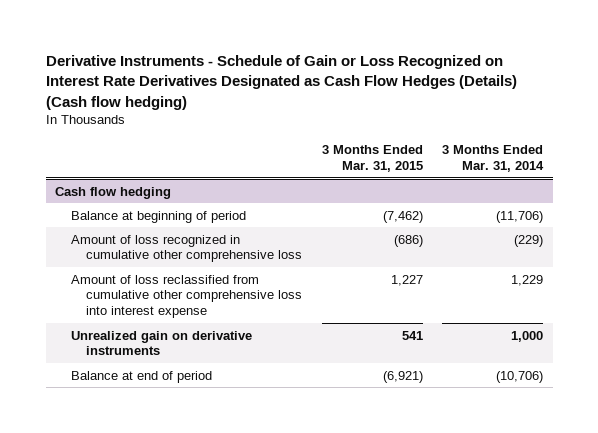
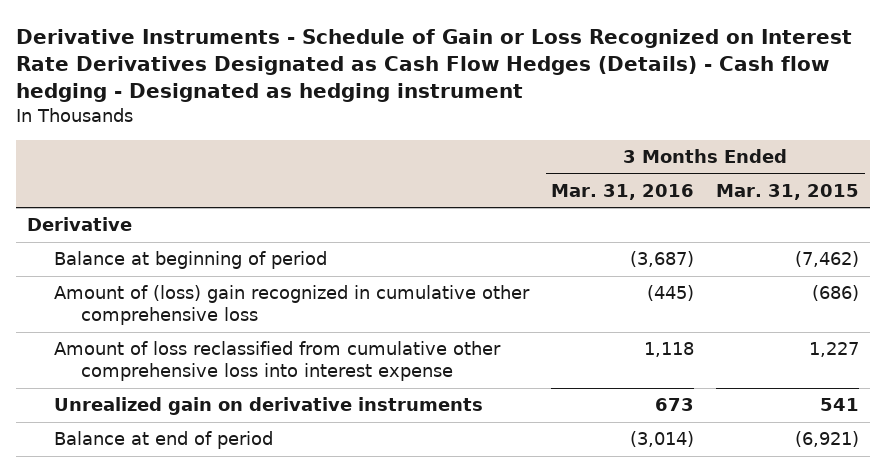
[45,55,517,110] Derivative Instruments - Schedule of Gain or Loss Recognized on Interest Rate Derivatives Designated as Cash Flow Hedges (Details) (Cash flow hedging) -> [16,28,853,103] Derivative Instruments - Schedule of Gain or Loss Recognized on Interest Rate Derivatives Designated as Cash Flow Hedges (Details) - Cash flow hedging - Designated as hedging instrument
[441,145,544,172] 3 Months Ended Mar. 31, 2014 -> none
none -> [551,183,695,200] Mar. 31, 2016
[55,186,172,199] Cash flow hedging -> none
none -> [27,217,133,232] Derivative
[70,234,303,263] Amount of loss recognized in cumulative other comprehensive loss -> [54,285,531,326] Amount of (loss) gain recognized in cumulative other comprehensive loss

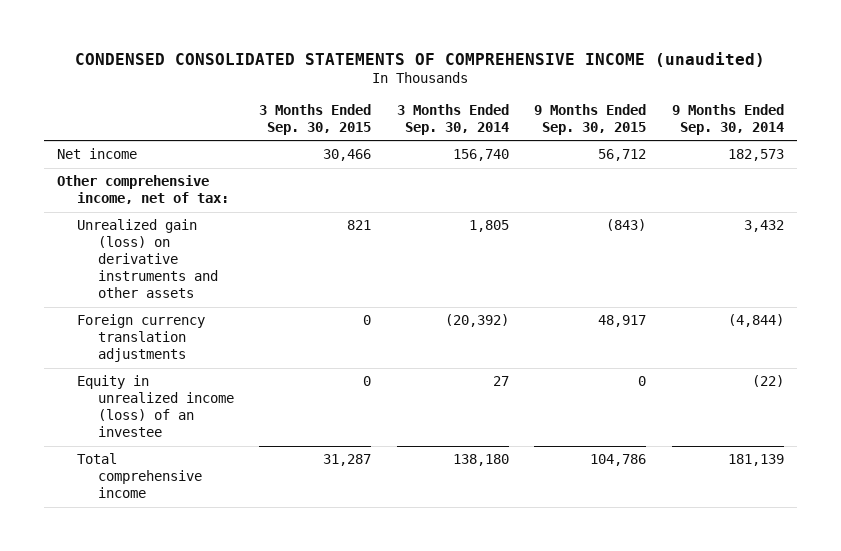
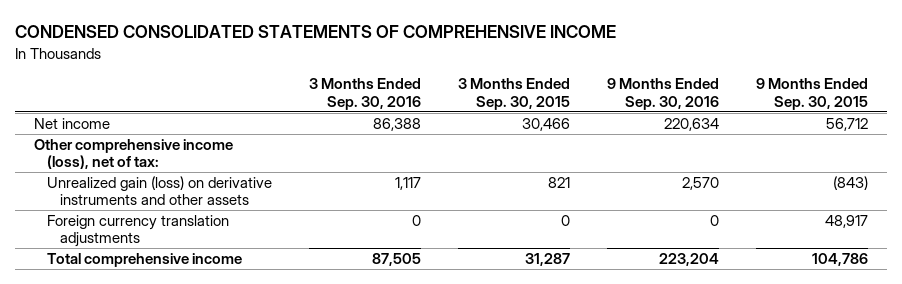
[75,51,766,67] CONDENSED CONSOLIDATED STATEMENTS OF COMPREHENSIVE INCOME (unaudited) -> [15,25,617,39] CONDENSED CONSOLIDATED STATEMENTS OF COMPREHENSIVE INCOME
[396,103,509,135] 3 Months Ended Sep. 30, 2014 -> none
[672,103,785,135] 9 Months Ended Sep. 30, 2014 -> none
none -> [309,78,422,110] 3 Months Ended Sep. 30, 2016
none -> [607,78,720,110] 9 Months Ended Sep. 30, 2016
[56,175,230,205] Other comprehensive income, net of tax: -> [33,138,233,170] Other comprehensive income (loss), net of tax:
[77,375,234,438] Equity in unrealized income (loss) of an investee -> none

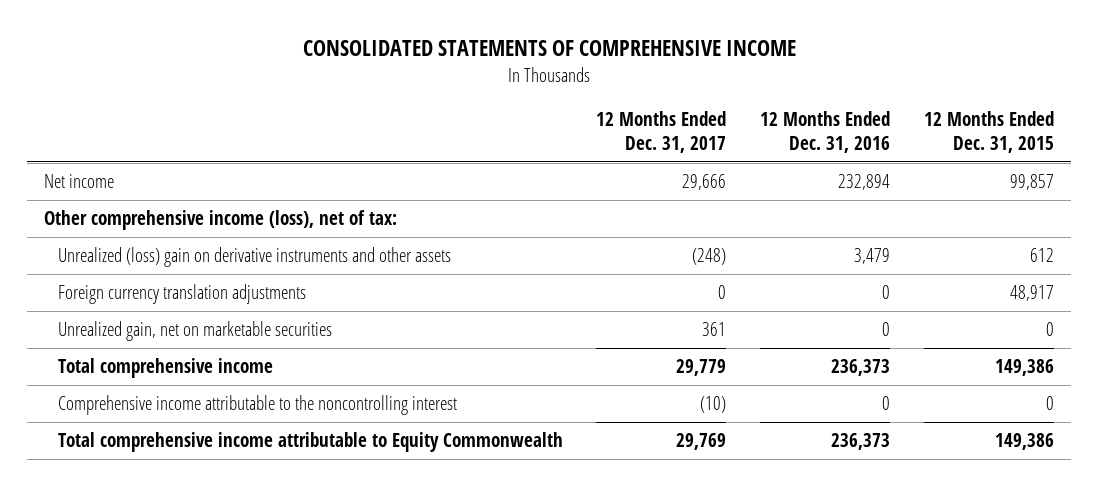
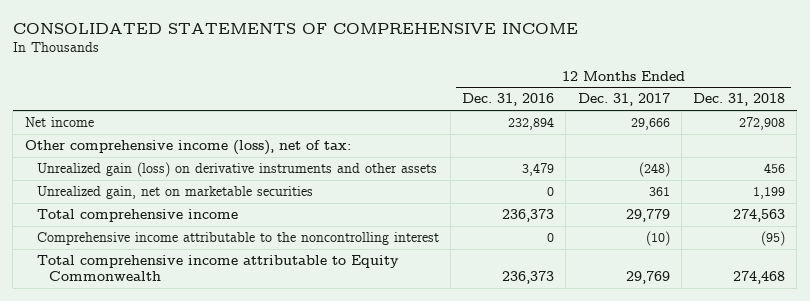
[923,110,1054,153] 12 Months Ended Dec. 31, 2015 -> none
none -> [693,93,786,107] Dec. 31, 2018
[57,284,306,305] Foreign currency translation adjustments -> none
[57,247,451,268] Unrealized (loss) gain on derivative instruments and other assets -> [36,161,437,177] Unrealized gain (loss) on derivative instruments and other assets

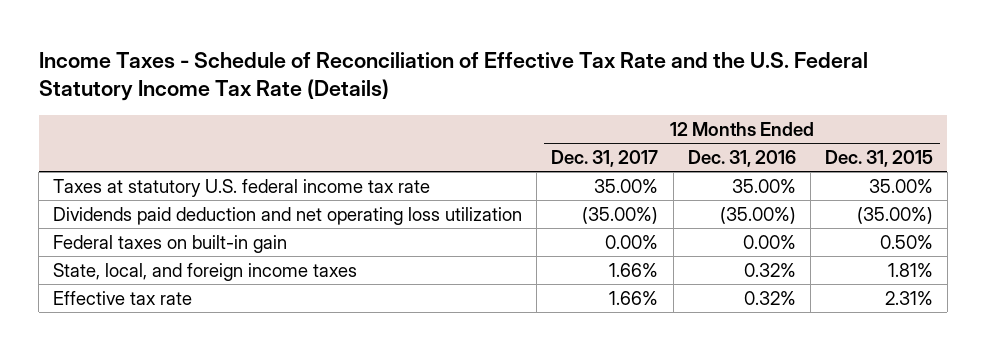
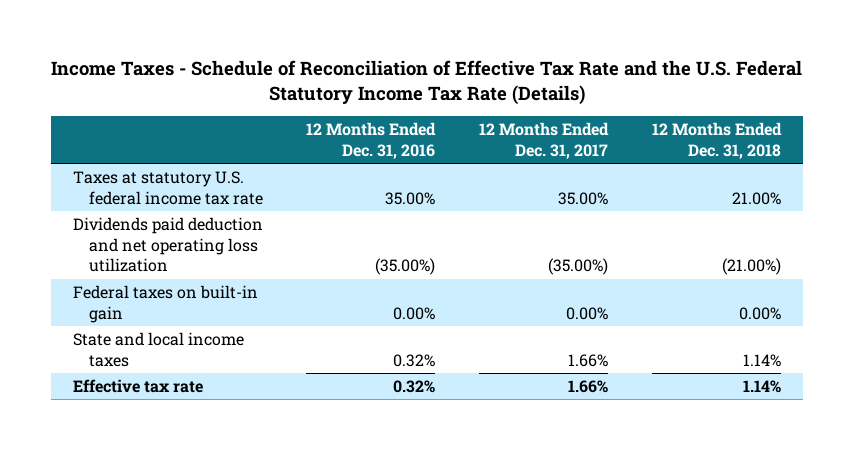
[824,150,933,168] Dec. 31, 2015 -> none
none -> [651,122,782,159] 12 Months Ended Dec. 31, 2018
[53,262,358,281] State, local, and foreign income taxes -> [72,331,244,367] State and local income taxes

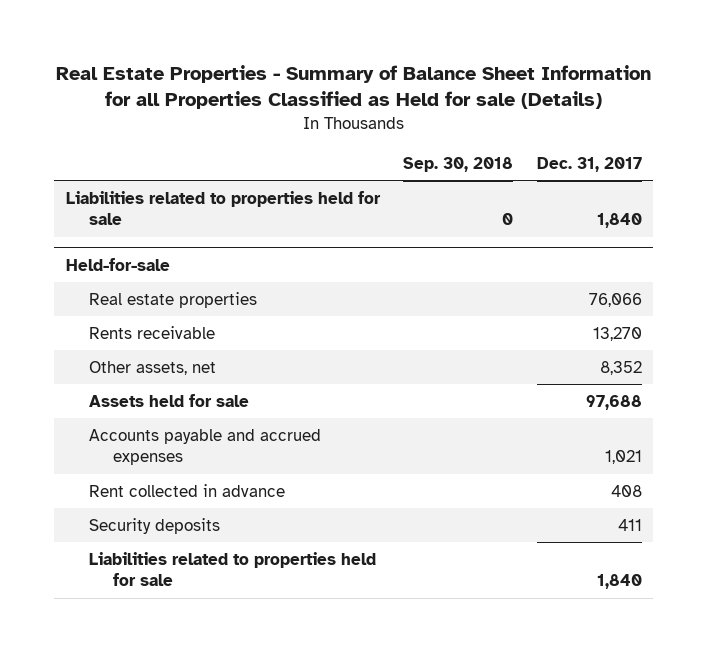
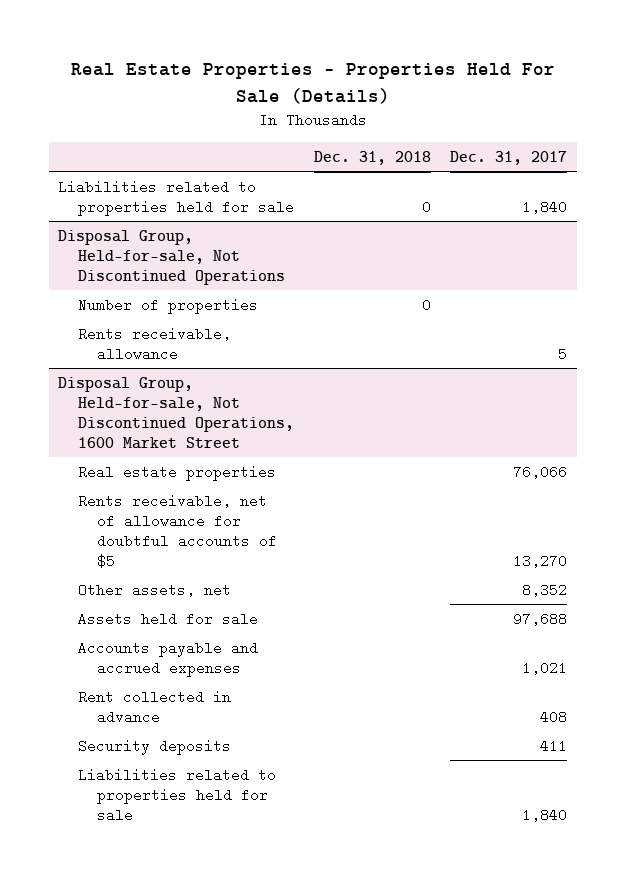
[55,65,651,110] Real Estate Properties - Summary of Balance Sheet Information for all Properties Classified as Held for sale (Details) -> [70,63,555,104] Real Estate Properties - Properties Held For Sale (Details)
[403,156,514,172] Sep. 30, 2018 -> none
none -> [313,150,431,165] Dec. 31, 2018
[65,257,170,271] Held-for-sale -> [58,229,285,285] Disposal Group, Held-for-sale, Not Discontinued Operations
none -> [77,297,258,314] Number of properties
none -> [77,326,231,361] Rents receivable, allowance
none -> [58,376,294,449] Disposal Group, Held-for-sale, Not Discontinued Operations, 1600 Market Street
[89,325,216,339] Rents receivable -> [77,493,278,568] Rents receivable, net of allowance for doubtful accounts of $5

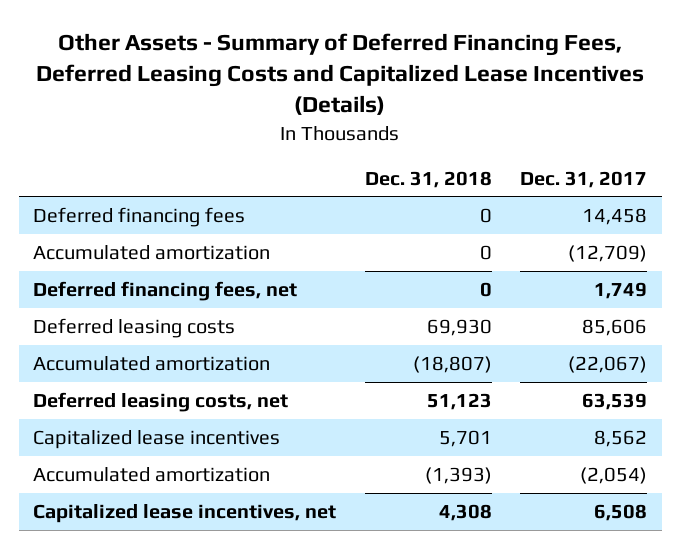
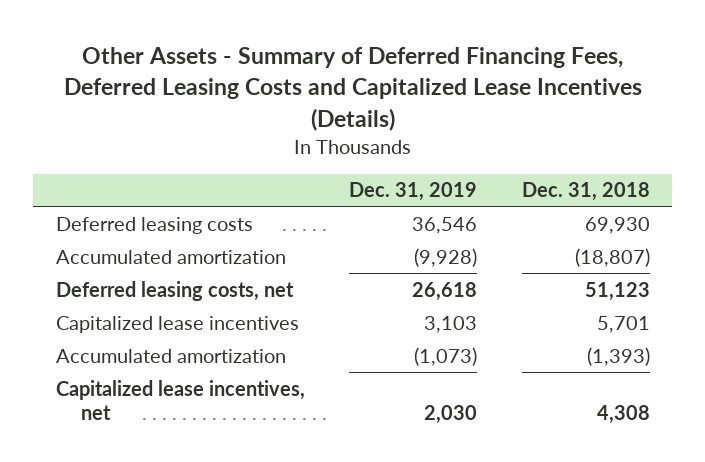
[520,170,648,188] Dec. 31, 2017 -> none
none -> [349,182,478,202] Dec. 31, 2019
[32,206,245,227] Deferred financing fees -> none
[32,244,270,260] Accumulated amortization -> none
[32,280,297,301] Deferred financing fees, net -> none

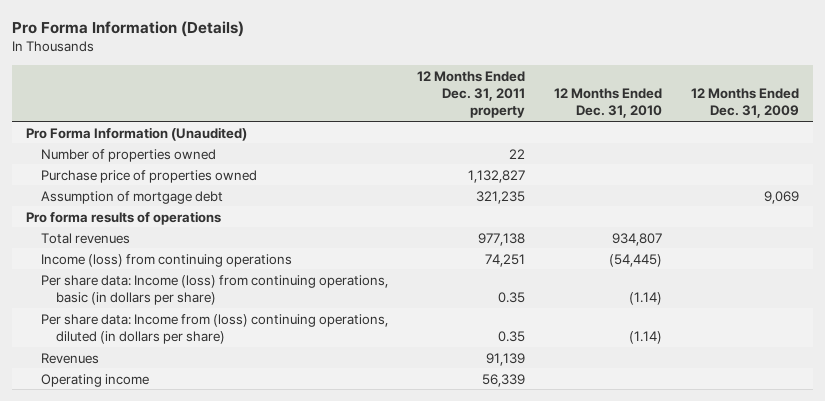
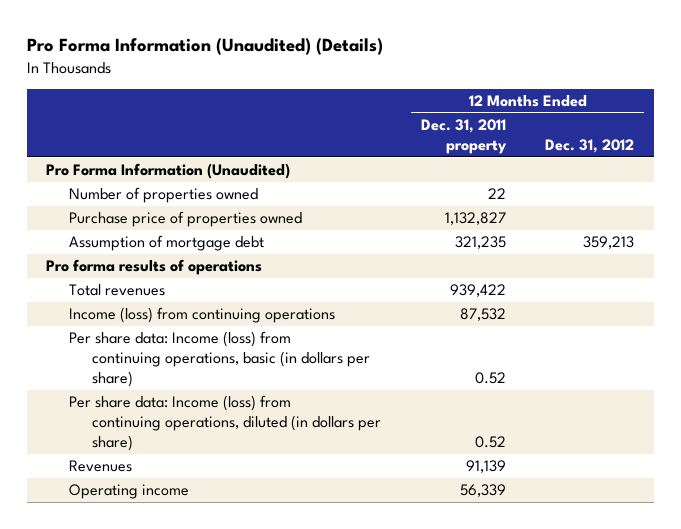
[11,21,244,38] Pro Forma Information (Details) -> [26,38,383,56] Pro Forma Information (Unaudited) (Details)
[553,88,662,119] 12 Months Ended Dec. 31, 2010 -> none
[690,88,799,119] 12 Months Ended Dec. 31, 2009 -> none
none -> [545,138,635,153] Dec. 31, 2012
[478,232,526,246] 977,138 -> [449,284,506,298] 939,422
[485,253,526,267] 74,251 -> [459,308,506,322] 87,532
[498,291,526,303] 0.35 -> [474,371,506,384] 0.52
[41,313,389,344] Per share data: Income from (loss) continuing operations, diluted (in dollars per share) -> [69,395,382,451] Per share data: Income (loss) from continuing operations, diluted (in dollars per share)
[498,330,526,342] 0.35 -> [474,435,506,448] 0.52

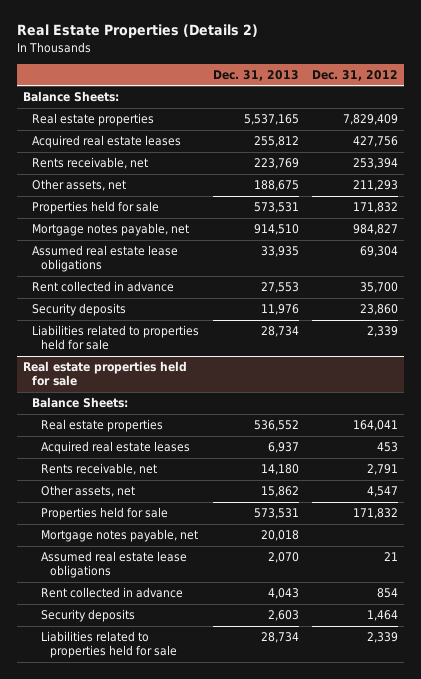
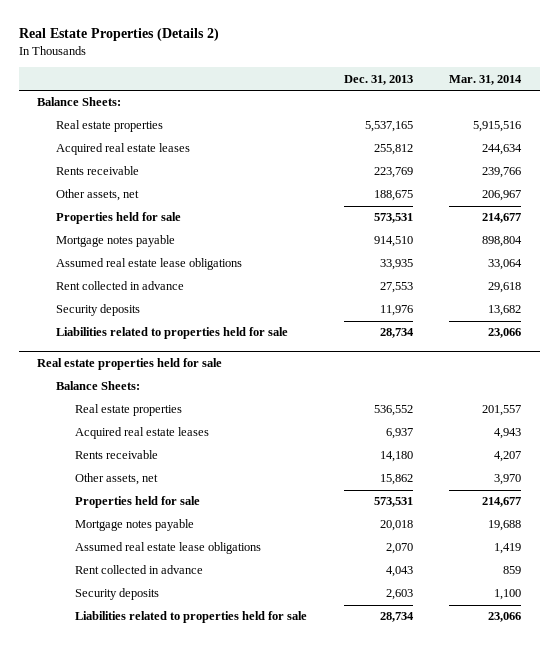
[311,69,398,81] Dec. 31, 2012 -> none
none -> [449,74,523,85] Mar. 31, 2014
[32,157,149,170] Rents receivable, net -> [56,166,140,176] Rents receivable
[32,223,190,237] Mortgage notes payable, net -> [56,235,176,248] Mortgage notes payable
[41,463,158,476] Rents receivable, net -> [75,450,159,460] Rents receivable
[41,529,199,543] Mortgage notes payable, net -> [75,519,195,532] Mortgage notes payable

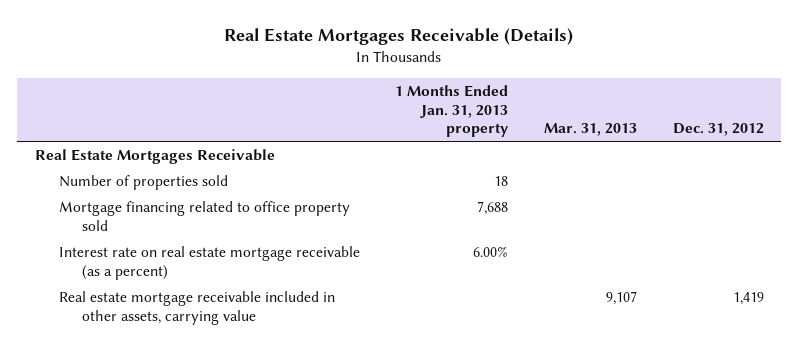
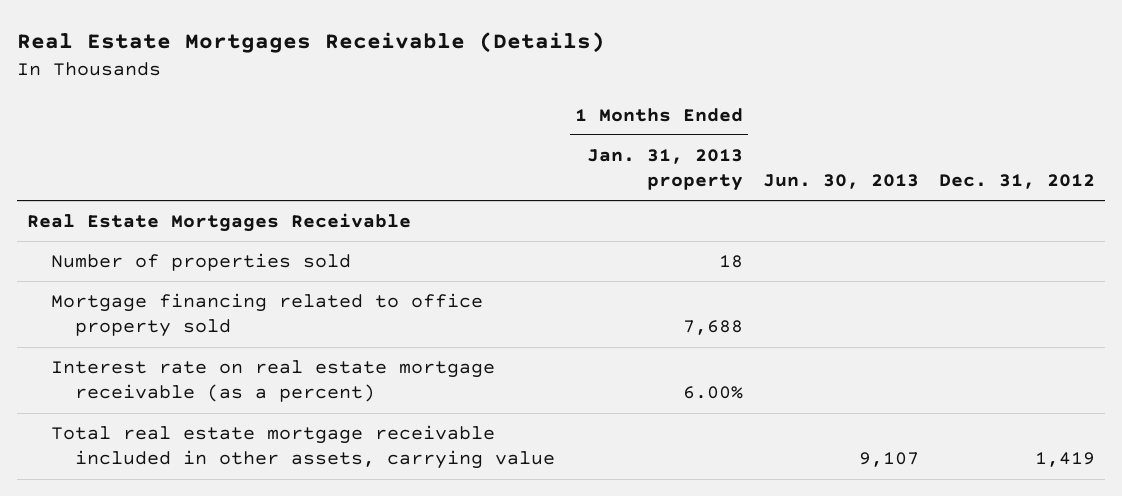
[543,123,637,137] Mar. 31, 2013 -> none
none -> [763,174,920,190] Jun. 30, 2013
[58,291,335,325] Real estate mortgage receivable included in other assets, carrying value -> [50,424,555,470] Total real estate mortgage receivable included in other assets, carrying value

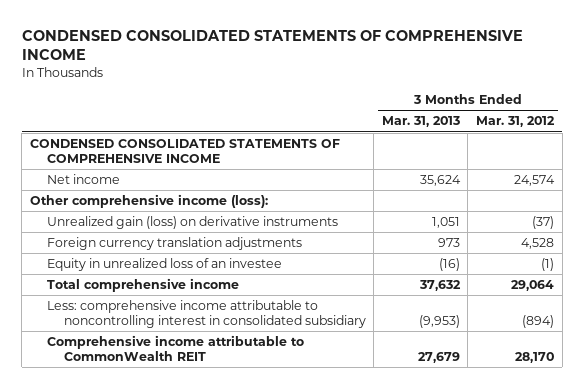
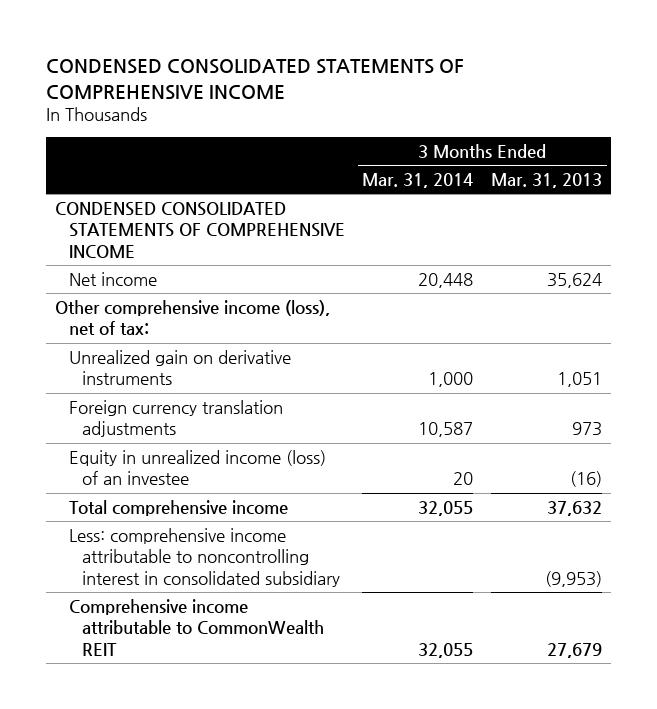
[476,116,556,128] Mar. 31, 2012 -> none
none -> [362,172,474,188] Mar. 31, 2014
[30,193,269,208] Other comprehensive income (loss): -> [54,299,330,336] Other comprehensive income (loss), net of tax:
[46,215,338,229] Unrealized gain (loss) on derivative instruments -> [68,349,291,386] Unrealized gain on derivative instruments
[46,257,282,271] Equity in unrealized loss of an investee -> [68,449,326,486] Equity in unrealized income (loss) of an investee

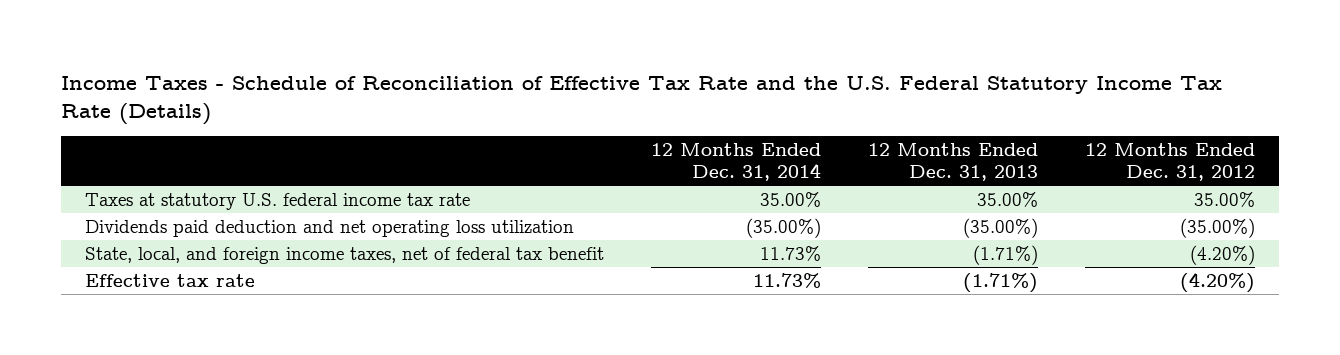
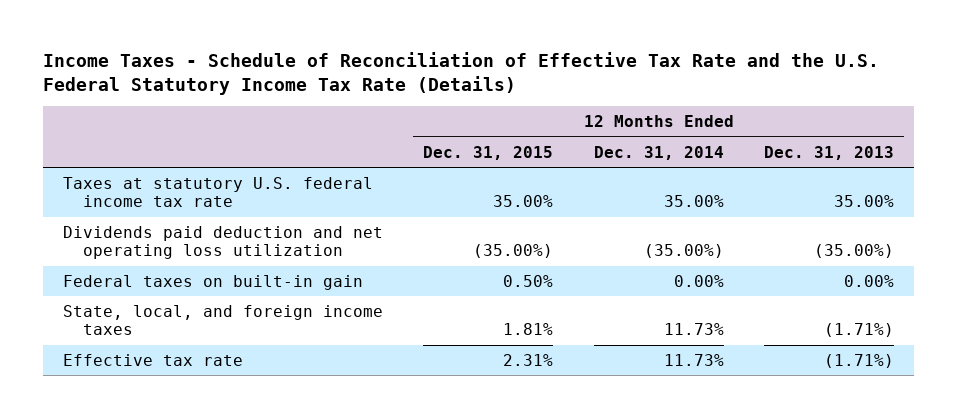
[1085,143,1256,182] 12 Months Ended Dec. 31, 2012 -> none
none -> [423,145,554,160] Dec. 31, 2015
none -> [63,274,364,290] Federal taxes on built-in gain
[84,246,604,264] State, local, and foreign income taxes, net of federal tax benefit -> [63,304,384,336] State, local, and foreign income taxes

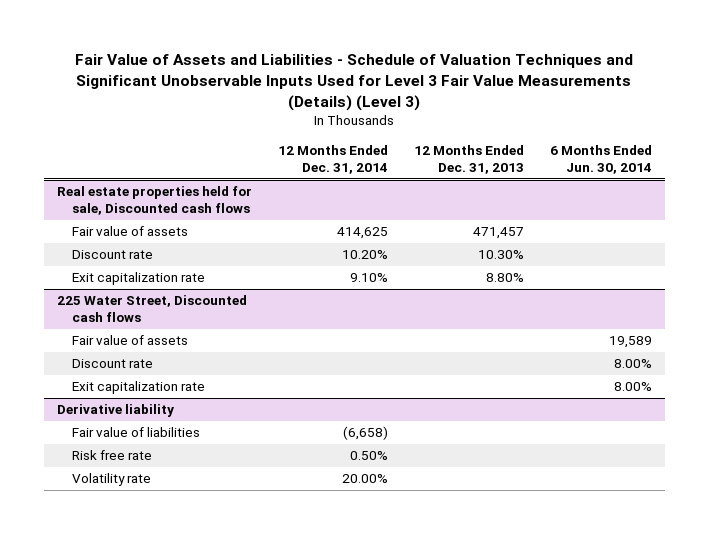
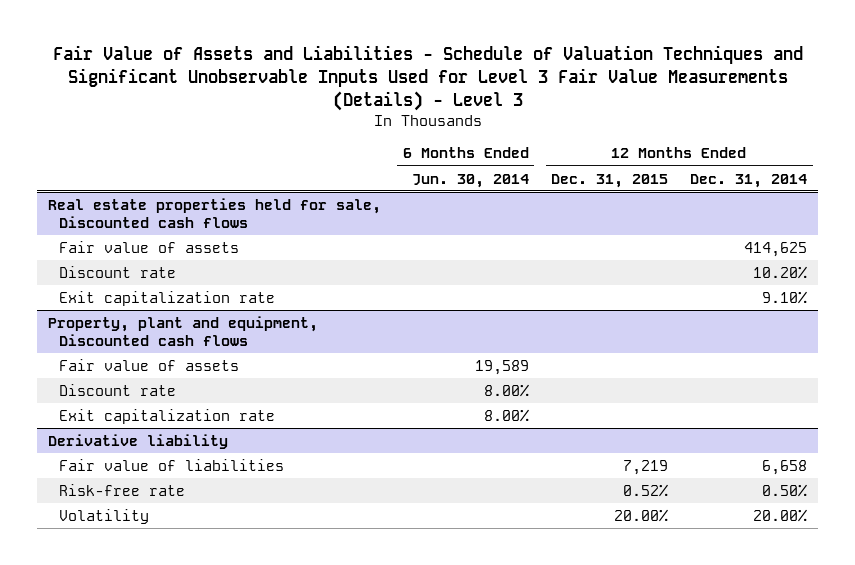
[75,54,634,111] Fair Value of Assets and Liabilities - Schedule of Valuation Techniques and Significant Unobservable Inputs Used for Level 3 Fair Value Measurements (Details) (Level 3) -> [52,44,803,111] Fair Value of Assets and Liabilities - Schedule of Valuation Techniques and Significant Unobservable Inputs Used for Level 3 Fair Value Measurements (Details) - Level 3
[413,144,524,174] 12 Months Ended Dec. 31, 2013 -> none
none -> [551,173,669,188] Dec. 31, 2015
[57,295,248,323] 225 Water Street, Discounted cash flows -> none
none -> [47,315,318,346] Property, plant and equipment, Discounted cash flows
[343,426,389,441] (6,658) -> [762,459,808,475] 6,658
[71,450,152,461] Risk free rate -> [59,483,186,496] Risk-free rate
[71,473,151,487] Volatility rate -> [59,508,150,524] Volatility

